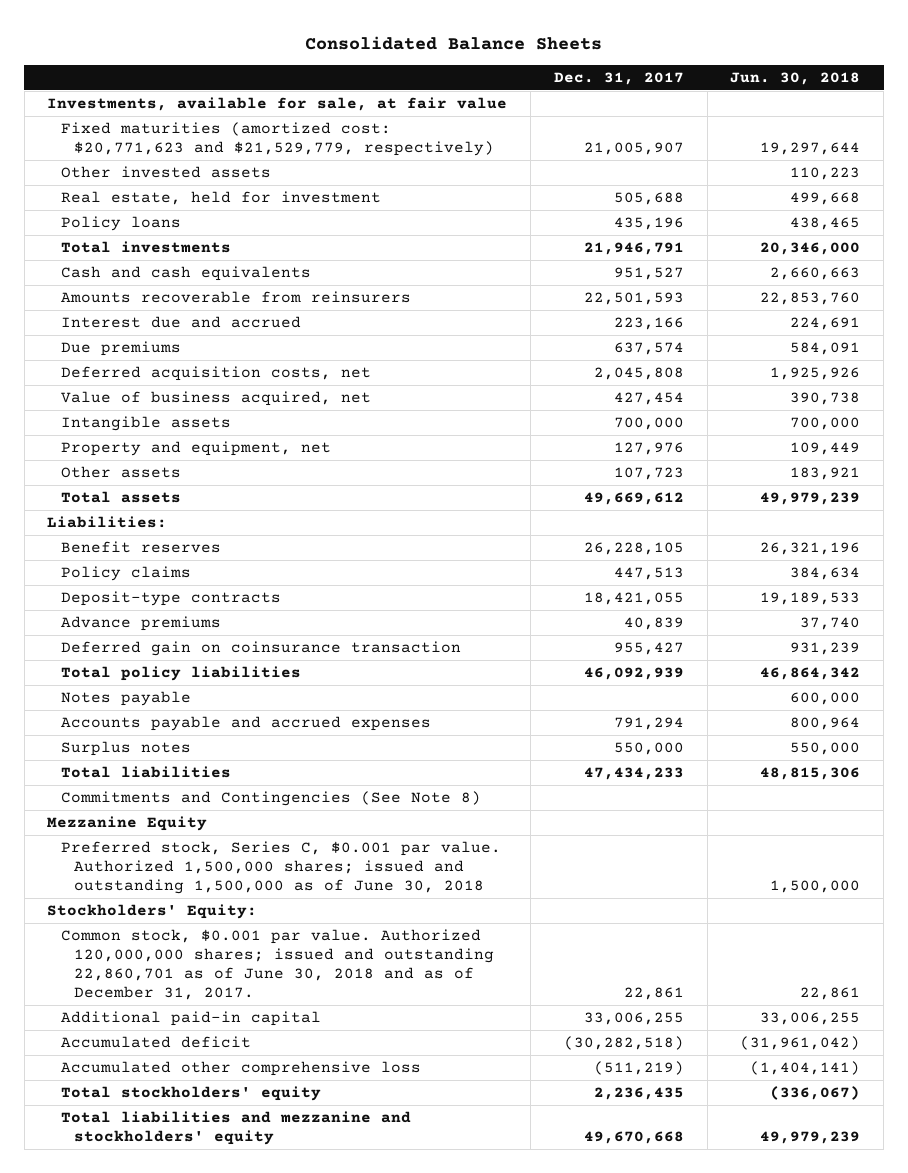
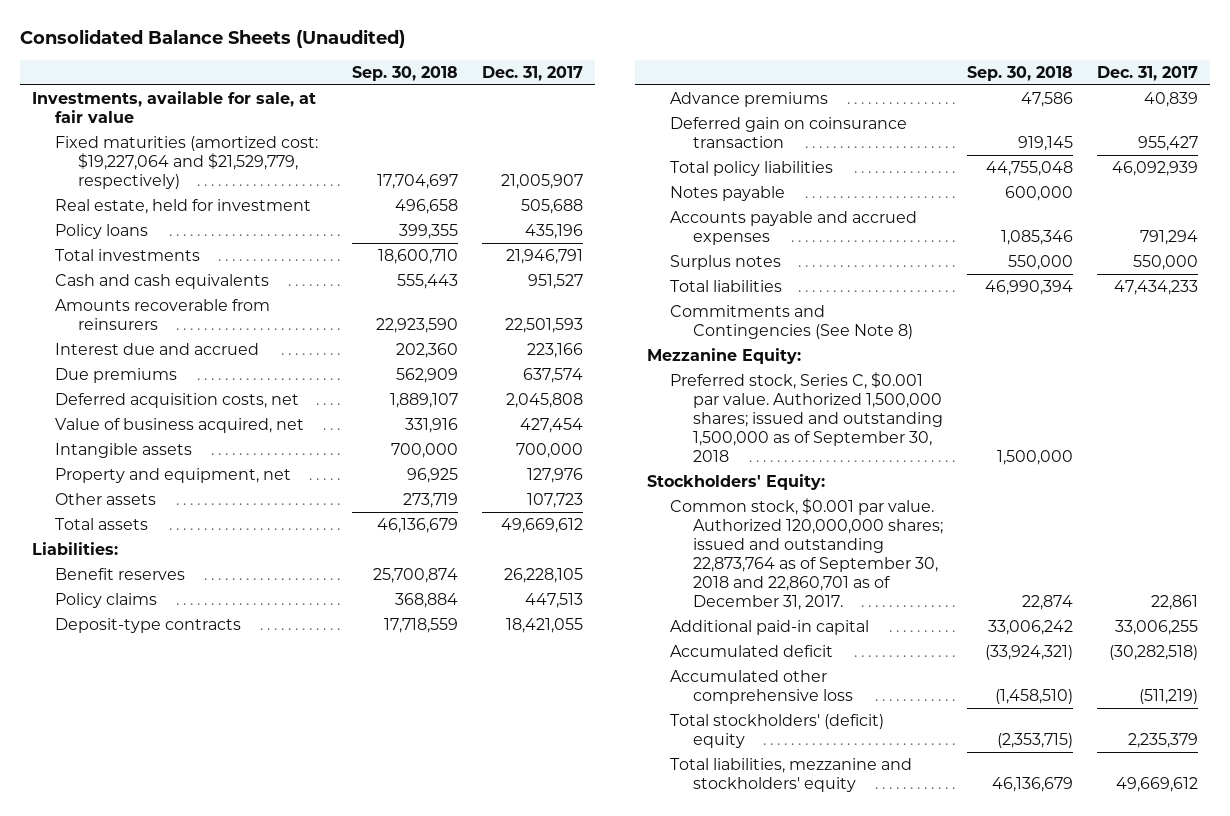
[304,35,602,50] Consolidated Balance Sheets -> [19,29,405,49] Consolidated Balance Sheets (Unaudited)
[730,71,861,85] Jun. 30, 2018 -> none
none -> [352,65,459,81] Sep. 30, 2018
[60,166,271,179] Other invested assets -> none
[60,122,495,157] Fixed maturities (amortized cost: $20,771,623 and $21,529,779, respectively) -> [54,136,318,190] Fixed maturities (amortized cost: $19,227,064 and $21,529,779, respectively)
[47,816,208,832] Mezzanine Equity -> [646,348,801,365] Mezzanine Equity:
[60,841,501,895] Preferred stock, Series C, $0.001 par value. Authorized 1,500,000 shares; issued and outstanding 1,500,000 as of June 30, 2018 -> [669,372,943,463] Preferred stock, Series C, $0.001 par value. Authorized 1,500,000 shares; issued and outstanding 1,500,000 as of September 30, 2018
[60,929,495,1001] Common stock, $0.001 par value. Authorized 120,000,000 shares; issued and outstanding 22,860,701 as of June 30, 2018 and as of December 31, 2017. -> [669,498,943,611] Common stock, $0.001 par value. Authorized 120,000,000 shares; issued and outstanding 22,873,764 as of September 30, 2018 and 22,860,701 as of December 31, 2017.
[60,1086,321,1102] Total stockholders' equity -> [669,714,884,749] Total stockholders' (deficit) equity
[593,1087,684,1101] 2,236,435 -> [1127,733,1198,749] 2,235,379
[60,1111,411,1146] Total liabilities and mezzanine and stockholders' equity -> [669,758,912,793] Total liabilities, mezzanine and stockholders' equity
[583,1131,684,1145] 49,670,668 -> [1115,777,1198,793] 49,669,612

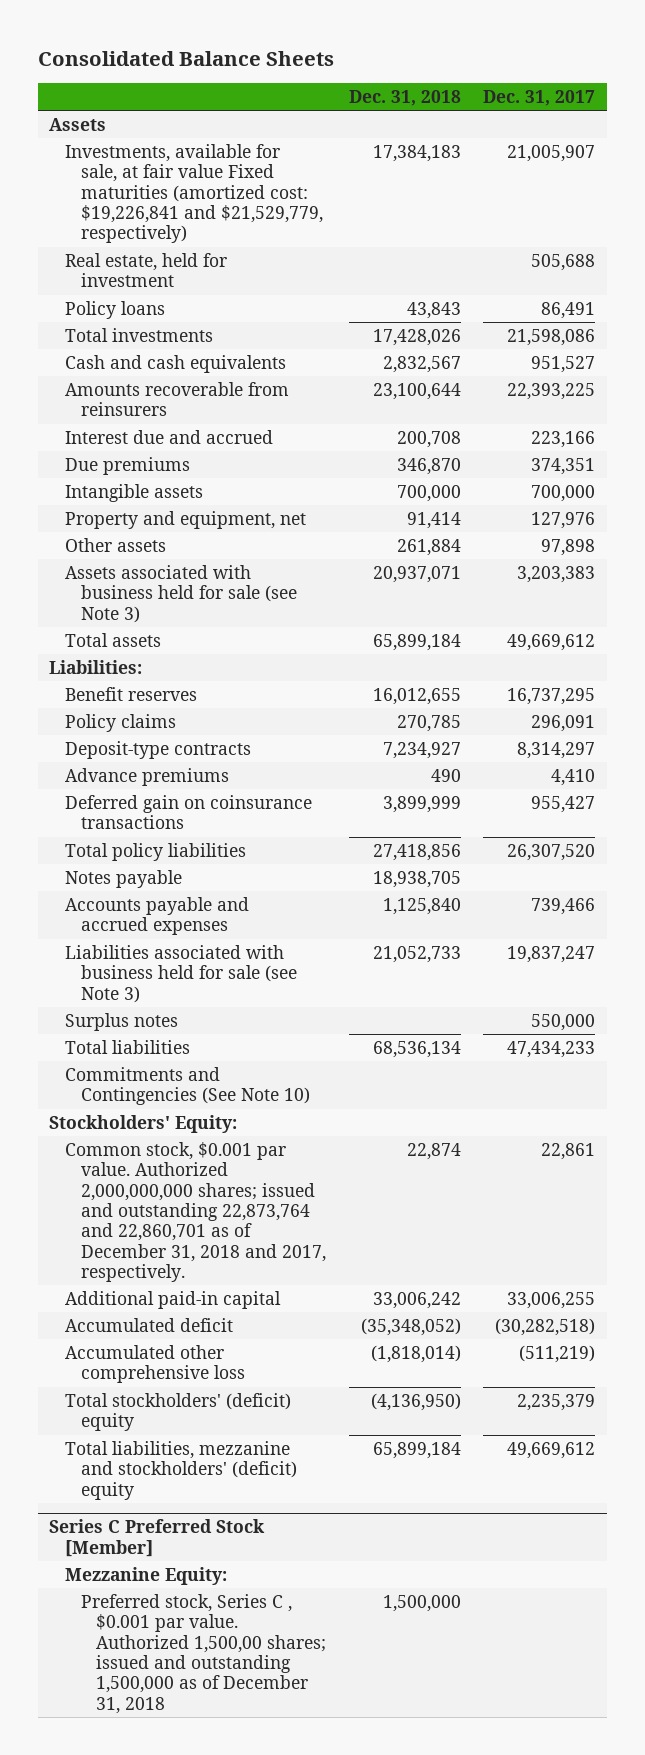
[19,29,405,49] Consolidated Balance Sheets (Unaudited) -> [38,50,335,66] Consolidated Balance Sheets
[352,65,459,81] Sep. 30, 2018 -> none
none -> [348,90,461,107] Dec. 31, 2018
[31,91,316,124] Investments, available for sale, at fair value -> none
none -> [49,118,107,132] Assets
[54,136,318,190] Fixed maturities (amortized cost: $19,227,064 and $21,529,779, respectively) -> [65,144,323,244] Investments, available for sale, at fair value Fixed maturities (amortized cost: $19,226,841 and $21,529,779, respectively)
[525,224,584,240] 435,196 -> [541,302,596,320] 86,491
[506,249,584,265] 21,946,791 -> [507,329,596,347] 21,598,086
[505,318,584,334] 22,501,593 -> [507,383,596,401] 22,393,225
[54,393,299,409] Deferred acquisition costs, net -> none
[54,418,304,434] Value of business acquired, net -> none
[523,368,584,384] 637,574 -> [531,458,596,476] 374,351
[527,493,584,509] 107,723 -> [541,539,596,557] 97,898
none -> [65,565,297,623] Assets associated with business held for sale (see Note 3)
[504,568,584,584] 26,228,105 -> [507,688,596,706] 16,737,295
[525,593,584,609] 447,513 -> [531,715,596,733] 296,091
[506,618,584,634] 18,421,055 -> [517,742,596,760] 8,314,297
[1143,92,1198,108] 40,839 -> [551,769,596,787] 4,410
[669,117,907,149] Deferred gain on coinsurance transaction -> [65,795,313,830] Deferred gain on coinsurance transactions
[1111,161,1198,177] 46,092,939 -> [507,844,596,862] 26,307,520
[1139,230,1198,246] 791,294 -> [531,898,596,916] 739,466
none -> [65,945,297,1003] Liabilities associated with business held for sale (see Note 3)
[646,348,801,365] Mezzanine Equity: -> none
[669,372,943,463] Preferred stock, Series C, $0.001 par value. Authorized 1,500,000 shares; issued and outstanding 1,500,000 as of September 30, 2018 -> none
[669,305,913,340] Commitments and Contingencies (See Note 8) -> [65,1067,310,1106] Commitments and Contingencies (See Note 10)
[669,498,943,611] Common stock, $0.001 par value. Authorized 120,000,000 shares; issued and outstanding 22,873,764 as of September 30, 2018 and 22,860,701 as of December 31, 2017. -> [65,1142,326,1283] Common stock, $0.001 par value. Authorized 2,000,000,000 shares; issued and outstanding 22,873,764 and 22,860,701 as of December 31, 2018 and 2017, respectively.
[669,758,912,793] Total liabilities, mezzanine and stockholders' equity -> [65,1441,297,1500] Total liabilities, mezzanine and stockholders' (deficit) equity
none -> [49,1519,266,1557] Series C Preferred Stock [Member]
none -> [65,1567,228,1586] Mezzanine Equity:
none -> [80,1594,327,1714] Preferred stock, Series C , $0.001 par value. Authorized 1,500,00 shares; issued and outstanding 1,500,000 as of December 31, 2018

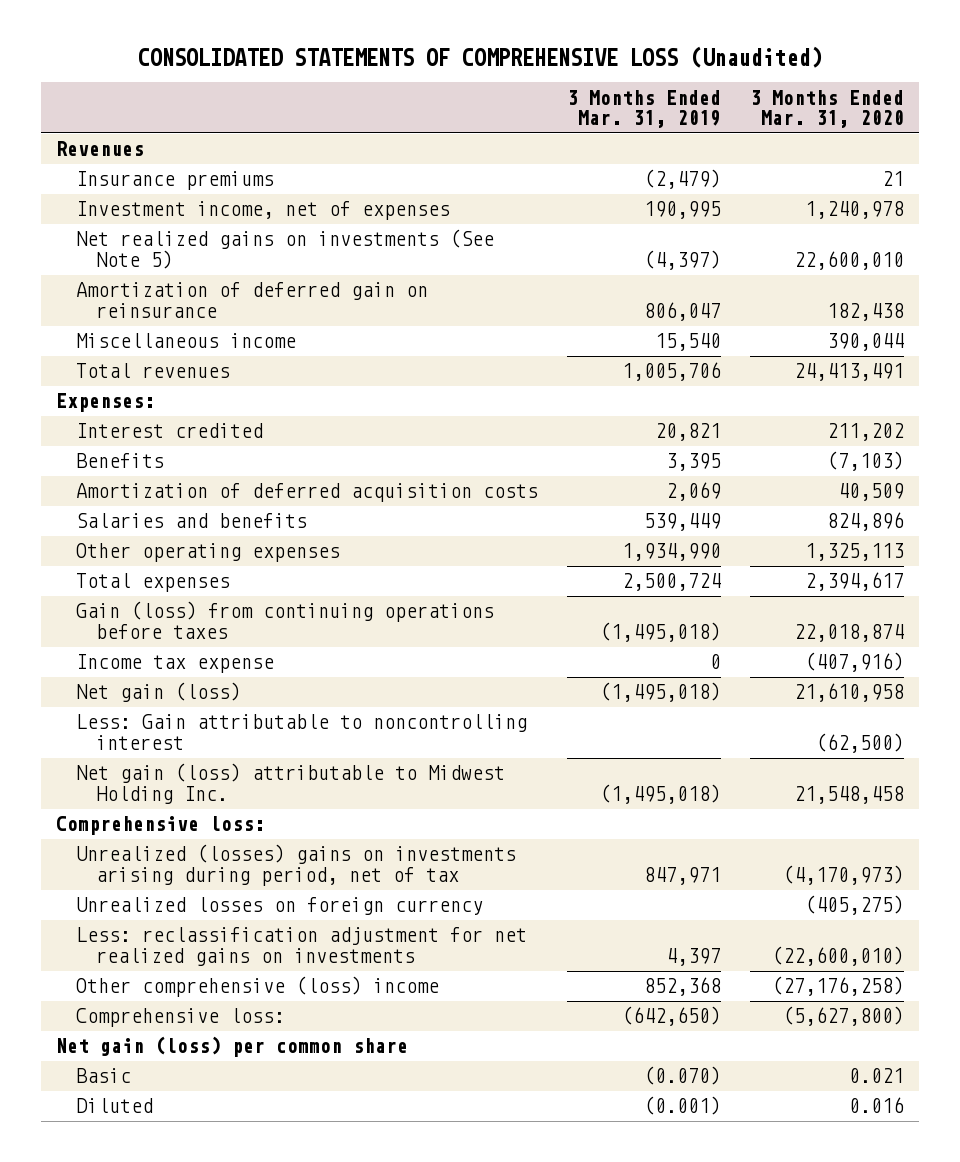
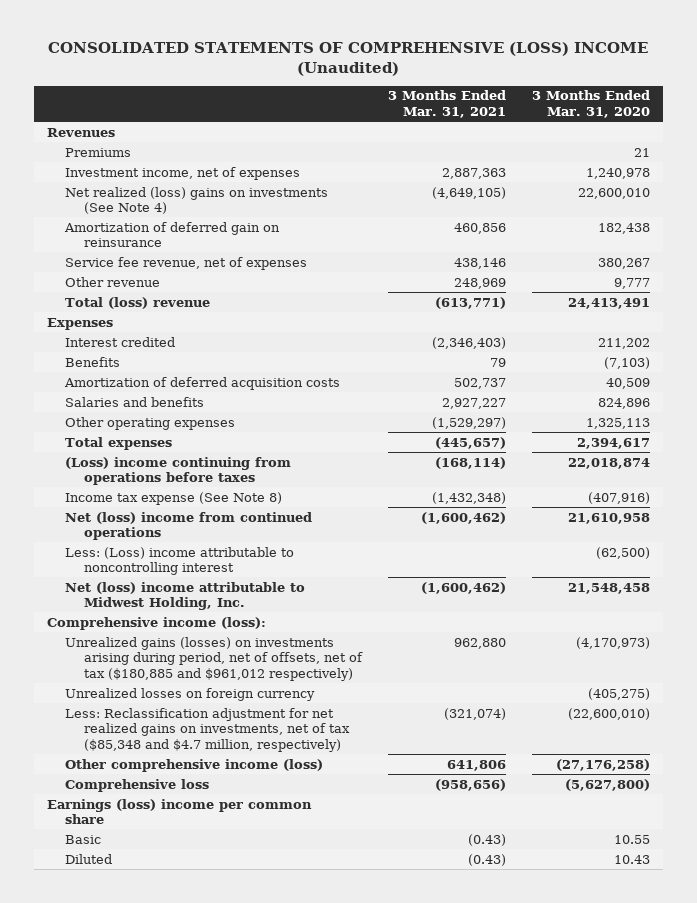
[138,46,823,69] CONSOLIDATED STATEMENTS OF COMPREHENSIVE LOSS (Unaudited) -> [48,42,649,77] CONSOLIDATED STATEMENTS OF COMPREHENSIVE (LOSS) INCOME (Unaudited)
[567,89,722,129] 3 Months Ended Mar. 31, 2019 -> none
none -> [388,90,507,118] 3 Months Ended Mar. 31, 2021
[75,171,274,191] Insurance premiums -> [65,147,132,157] Premiums
[75,229,494,270] Net realized gains on investments (See Note 5) -> [65,186,329,215] Net realized (loss) gains on investments (See Note 4)
[75,333,296,349] Miscellaneous income -> none
none -> [65,256,308,270] Service fee revenue, net of expenses
none -> [65,276,161,287] Other revenue
[75,363,230,379] Total revenues -> [65,296,211,309] Total (loss) revenue
[55,393,155,413] Expenses: -> [46,317,113,330] Expenses
[75,601,494,640] Gain (loss) from continuing operations before taxes -> [65,456,292,486] (Loss) income continuing from operations before taxes
[75,654,274,674] Income tax expense -> [65,491,283,505] Income tax expense (See Note 8)
[75,682,241,703] Net gain (loss) -> [65,511,313,541] Net (loss) income from continued operations
[75,714,527,751] Less: Gain attributable to noncontrolling interest -> [65,546,295,576] Less: (Loss) income attributable to noncontrolling interest
[75,763,505,805] Net gain (loss) attributable to Midwest Holding Inc. -> [65,581,306,611] Net (loss) income attributable to Midwest Holding, Inc.
[55,816,265,836] Comprehensive loss: -> [46,616,266,630] Comprehensive income (loss):
[75,844,516,887] Unrealized (losses) gains on investments arising during period, net of tax -> [65,636,364,681] Unrealized gains (losses) on investments arising during period, net of offsets, net of tax ($180,885 and $961,012 respectively)
[75,927,527,967] Less: reclassification adjustment for net realized gains on investments -> [65,707,351,752] Less: Reclassification adjustment for net realized gains on investments, net of tax ($85,348 and $4.7 million, respectively)
[75,976,439,998] Other comprehensive (loss) income -> [65,758,324,772] Other comprehensive income (loss)
[75,1008,285,1028] Comprehensive loss: -> [65,778,210,792] Comprehensive loss
[55,1036,408,1058] Net gain (loss) per common share -> [46,798,312,825] Earnings (loss) income per common share
[849,1068,905,1084] 0.021 -> [613,834,650,844] 10.55
[849,1097,905,1114] 0.016 -> [613,854,650,864] 10.43

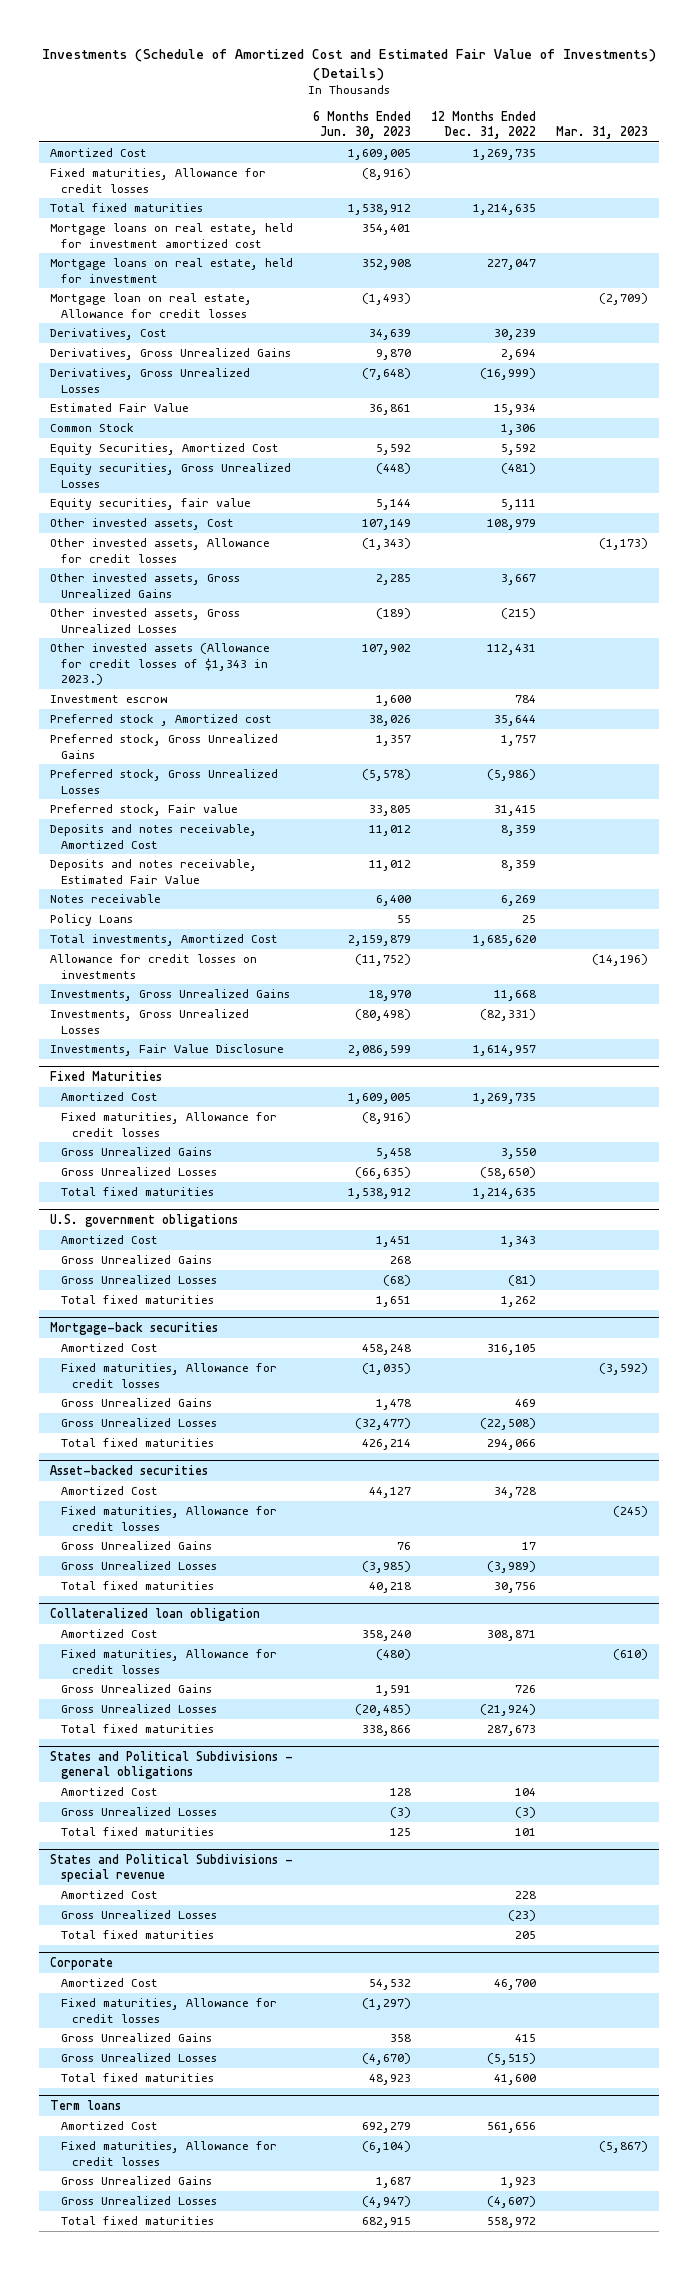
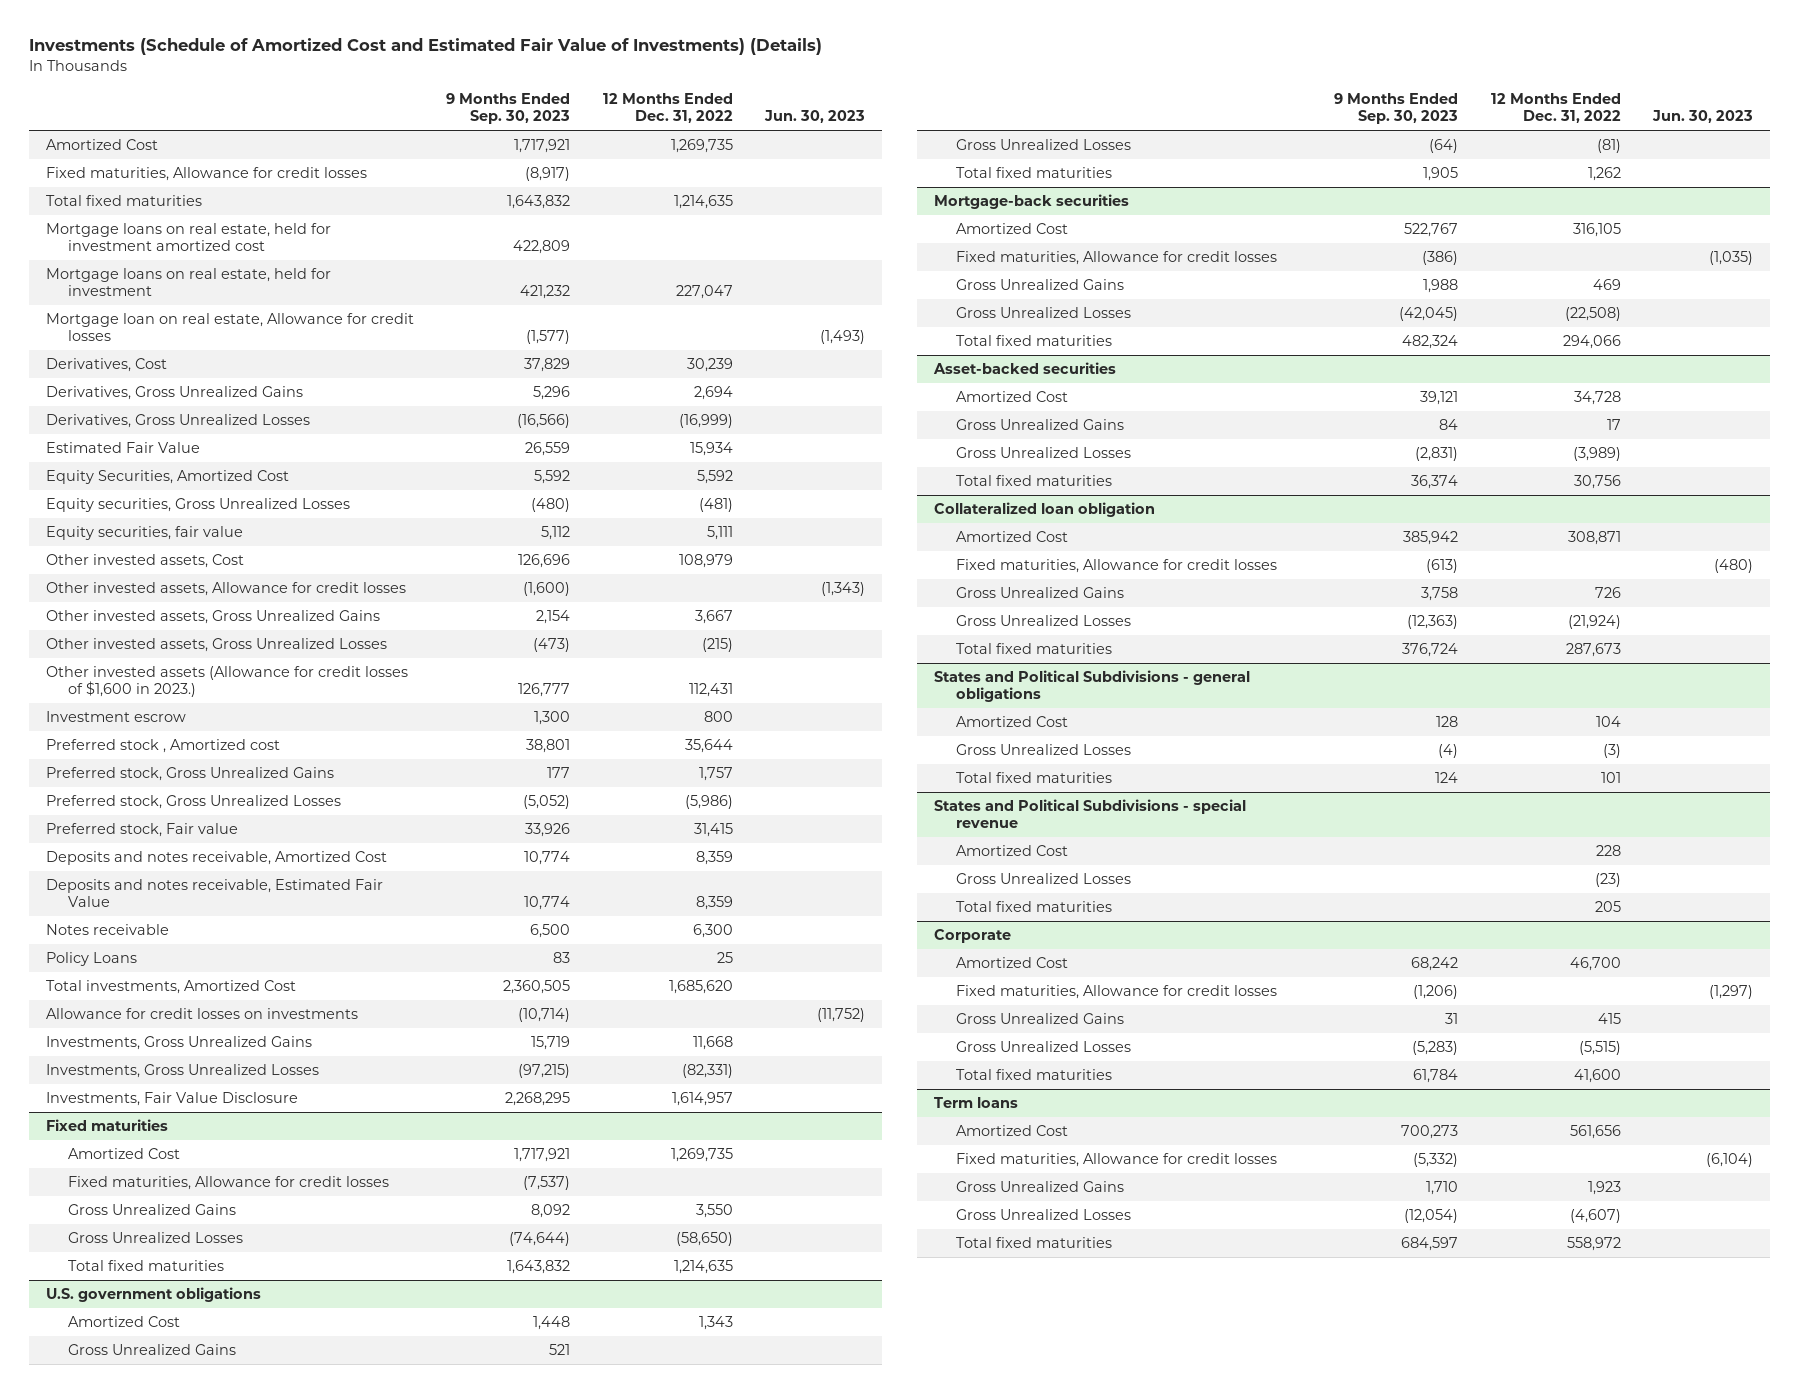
[312,110,411,140] 6 Months Ended Jun. 30, 2023 -> none
[556,126,649,140] Mar. 31, 2023 -> none
none -> [446,93,571,125] 9 Months Ended Sep. 30, 2023
none -> [764,110,866,124] Jun. 30, 2023
[49,423,134,433] Common Stock -> none
[49,643,270,685] Other invested assets (Allowance for credit losses of $1,343 in 2023.) -> [45,666,408,698] Other invested assets (Allowance for credit losses of $1,600 in 2023.)
[515,695,537,704] 784 -> [703,711,733,723] 800
[501,895,537,907] 6,269 -> [692,924,733,939] 6,300
[49,1070,162,1081] Fixed Maturities -> [45,1119,168,1132] Fixed maturities
[60,1506,277,1531] Fixed maturities, Allowance for credit losses -> none

